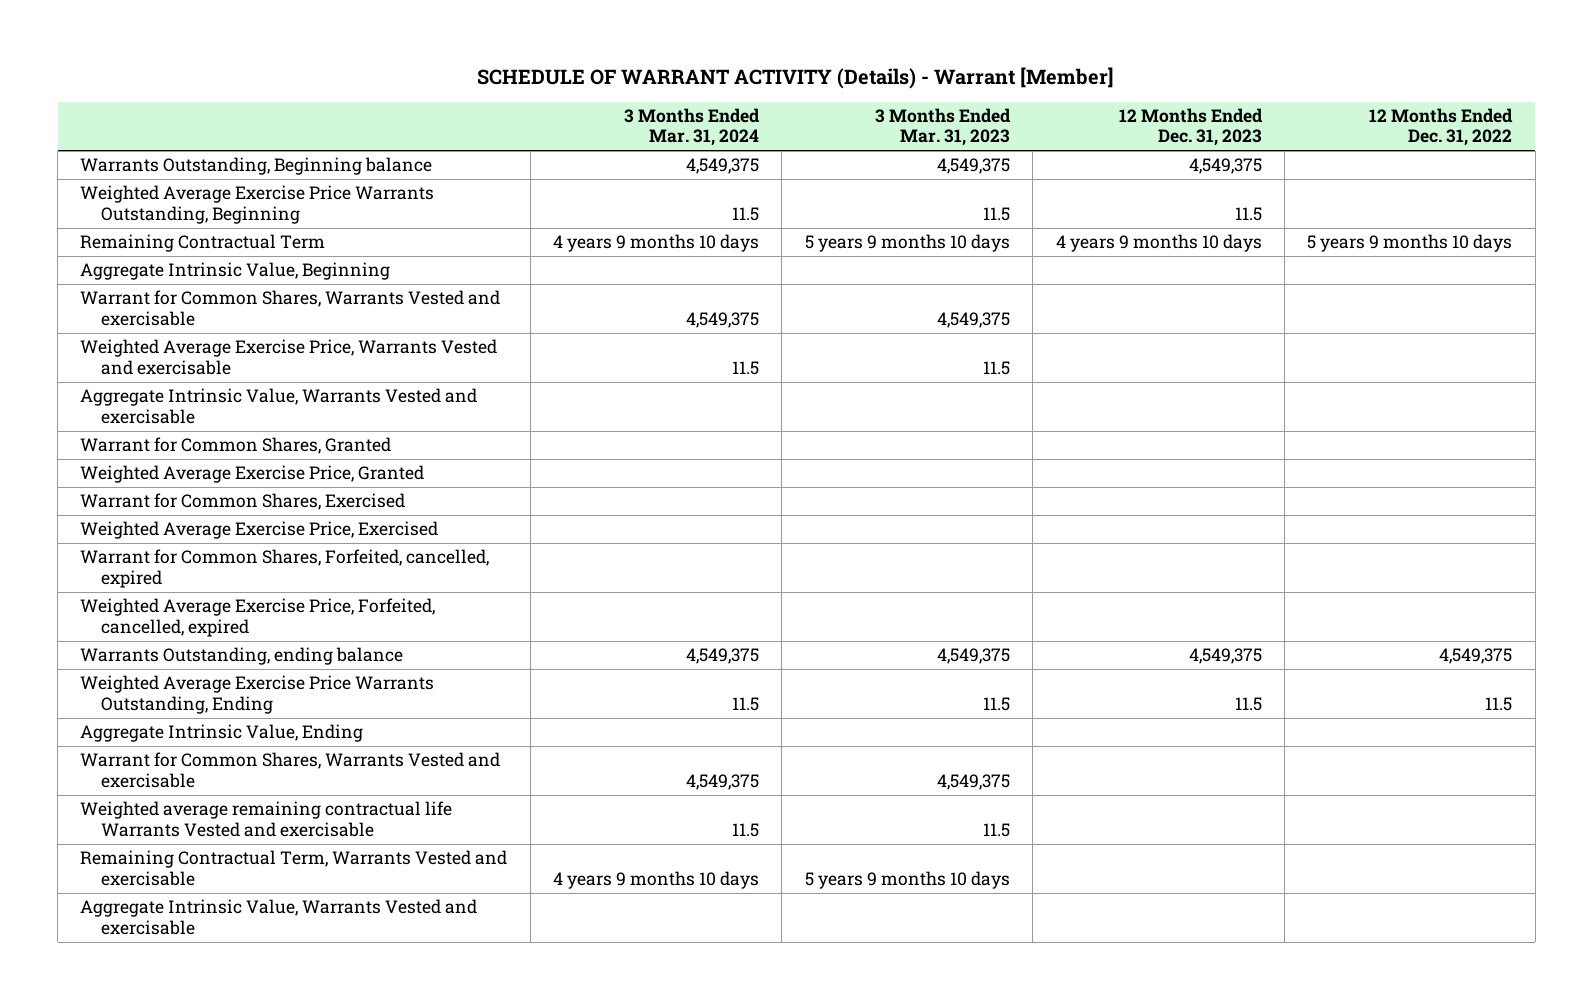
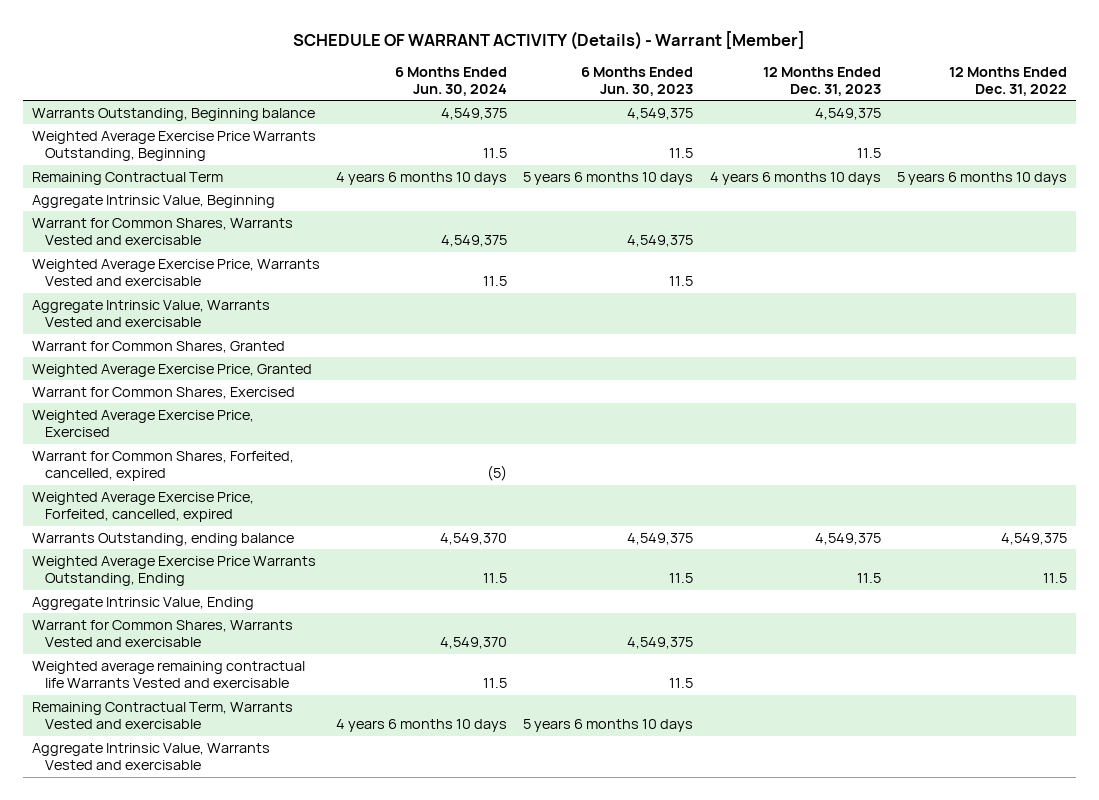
[624,108,761,147] 3 Months Ended Mar. 31, 2024 -> none
[874,108,1011,147] 3 Months Ended Mar. 31, 2023 -> none
none -> [395,66,508,96] 6 Months Ended Jun. 30, 2024
none -> [581,66,694,96] 6 Months Ended Jun. 30, 2023
[1055,234,1262,253] 4 years 9 months 10 days -> [709,171,881,185] 4 years 6 months 10 days
[1307,234,1513,253] 5 years 9 months 10 days -> [897,171,1068,185] 5 years 6 months 10 days

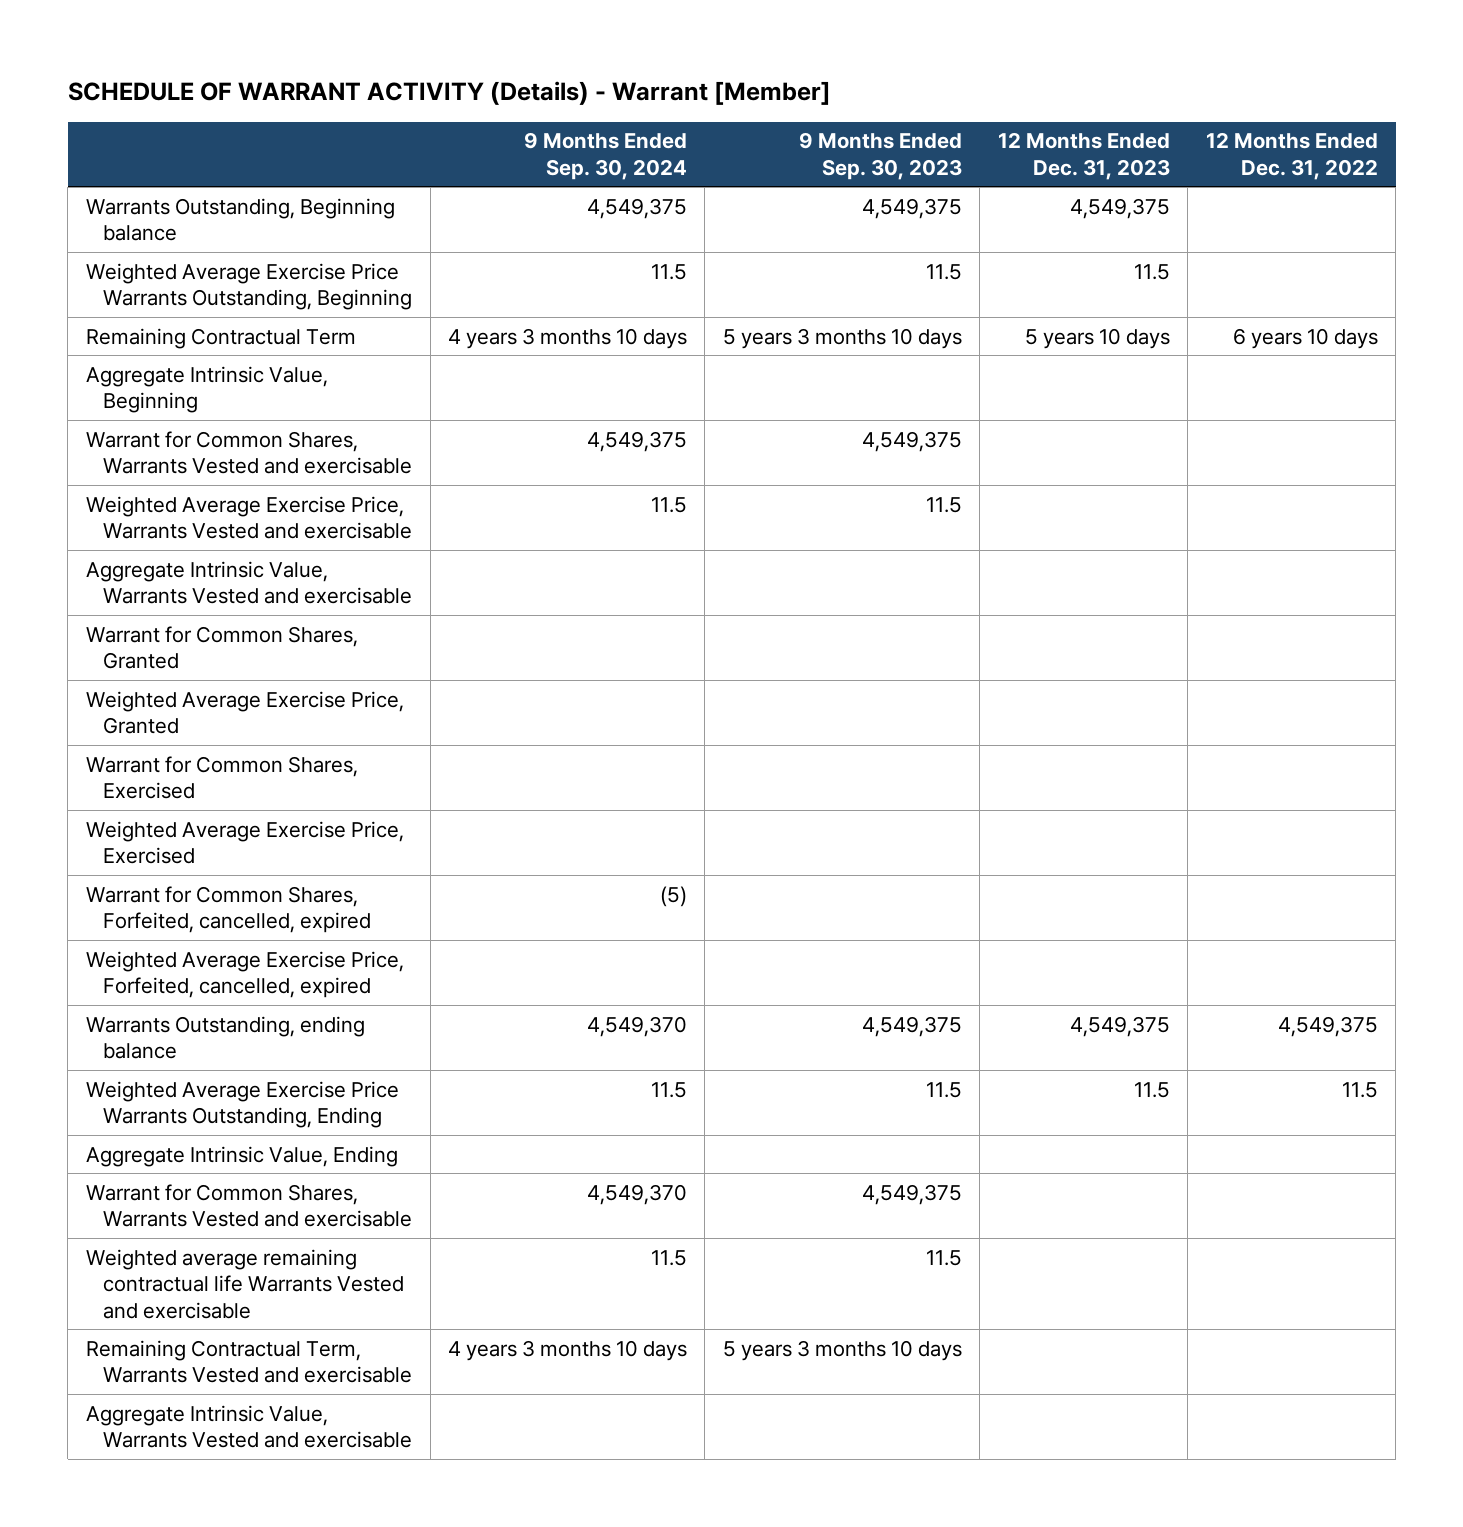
[395,66,508,96] 6 Months Ended Jun. 30, 2024 -> none
[581,66,694,96] 6 Months Ended Jun. 30, 2023 -> none
none -> [524,132,688,180] 9 Months Ended Sep. 30, 2024
none -> [798,132,962,180] 9 Months Ended Sep. 30, 2023
[709,171,881,185] 4 years 6 months 10 days -> [1024,327,1170,349] 5 years 10 days
[897,171,1068,185] 5 years 6 months 10 days -> [1232,327,1378,349] 6 years 10 days

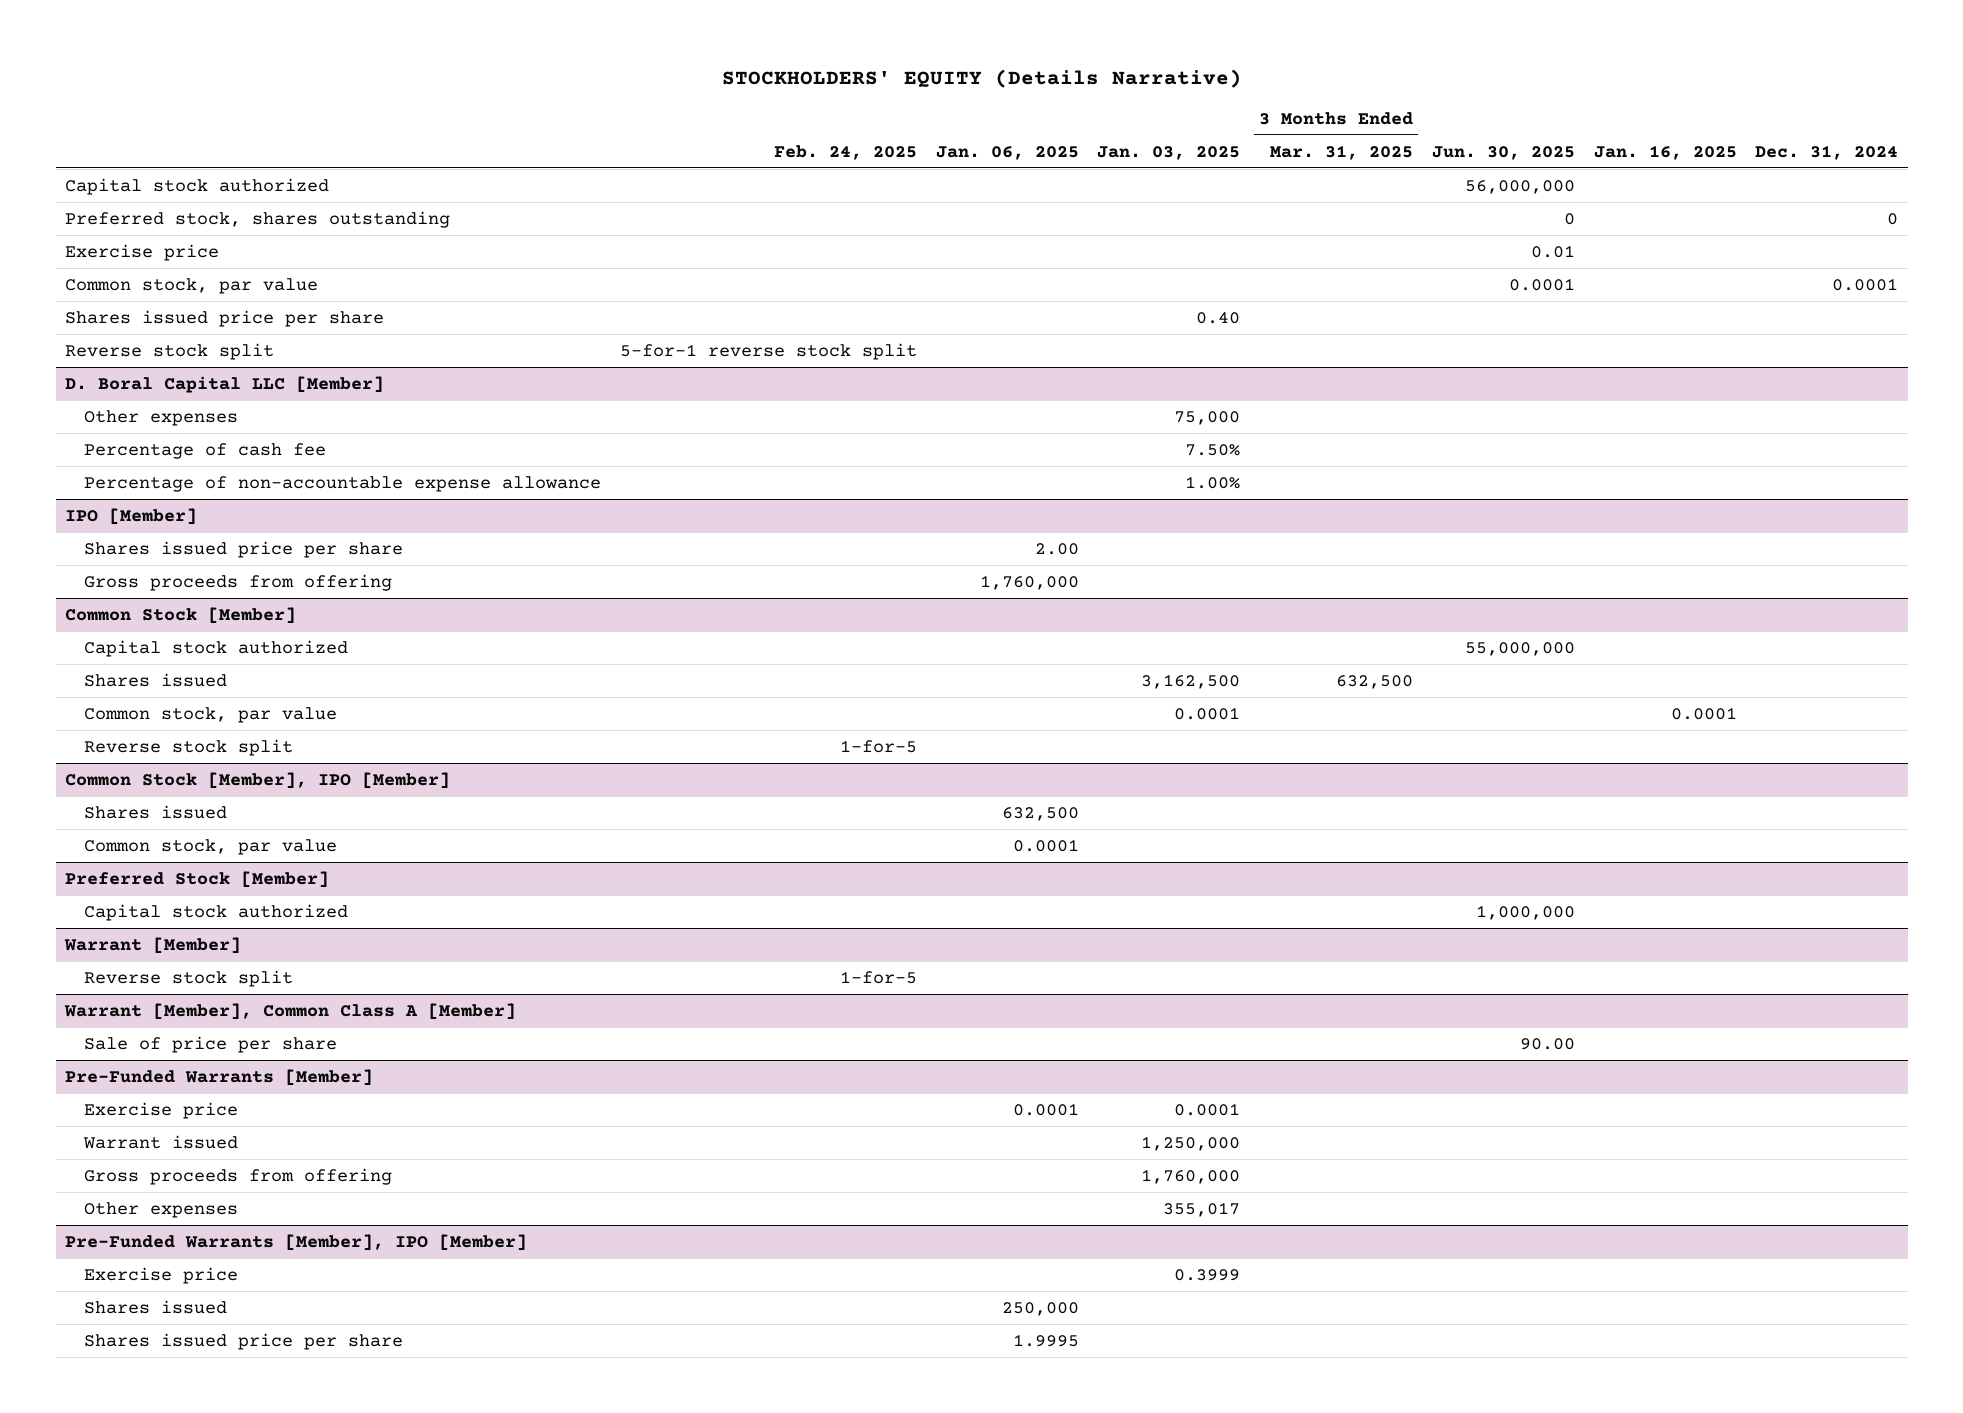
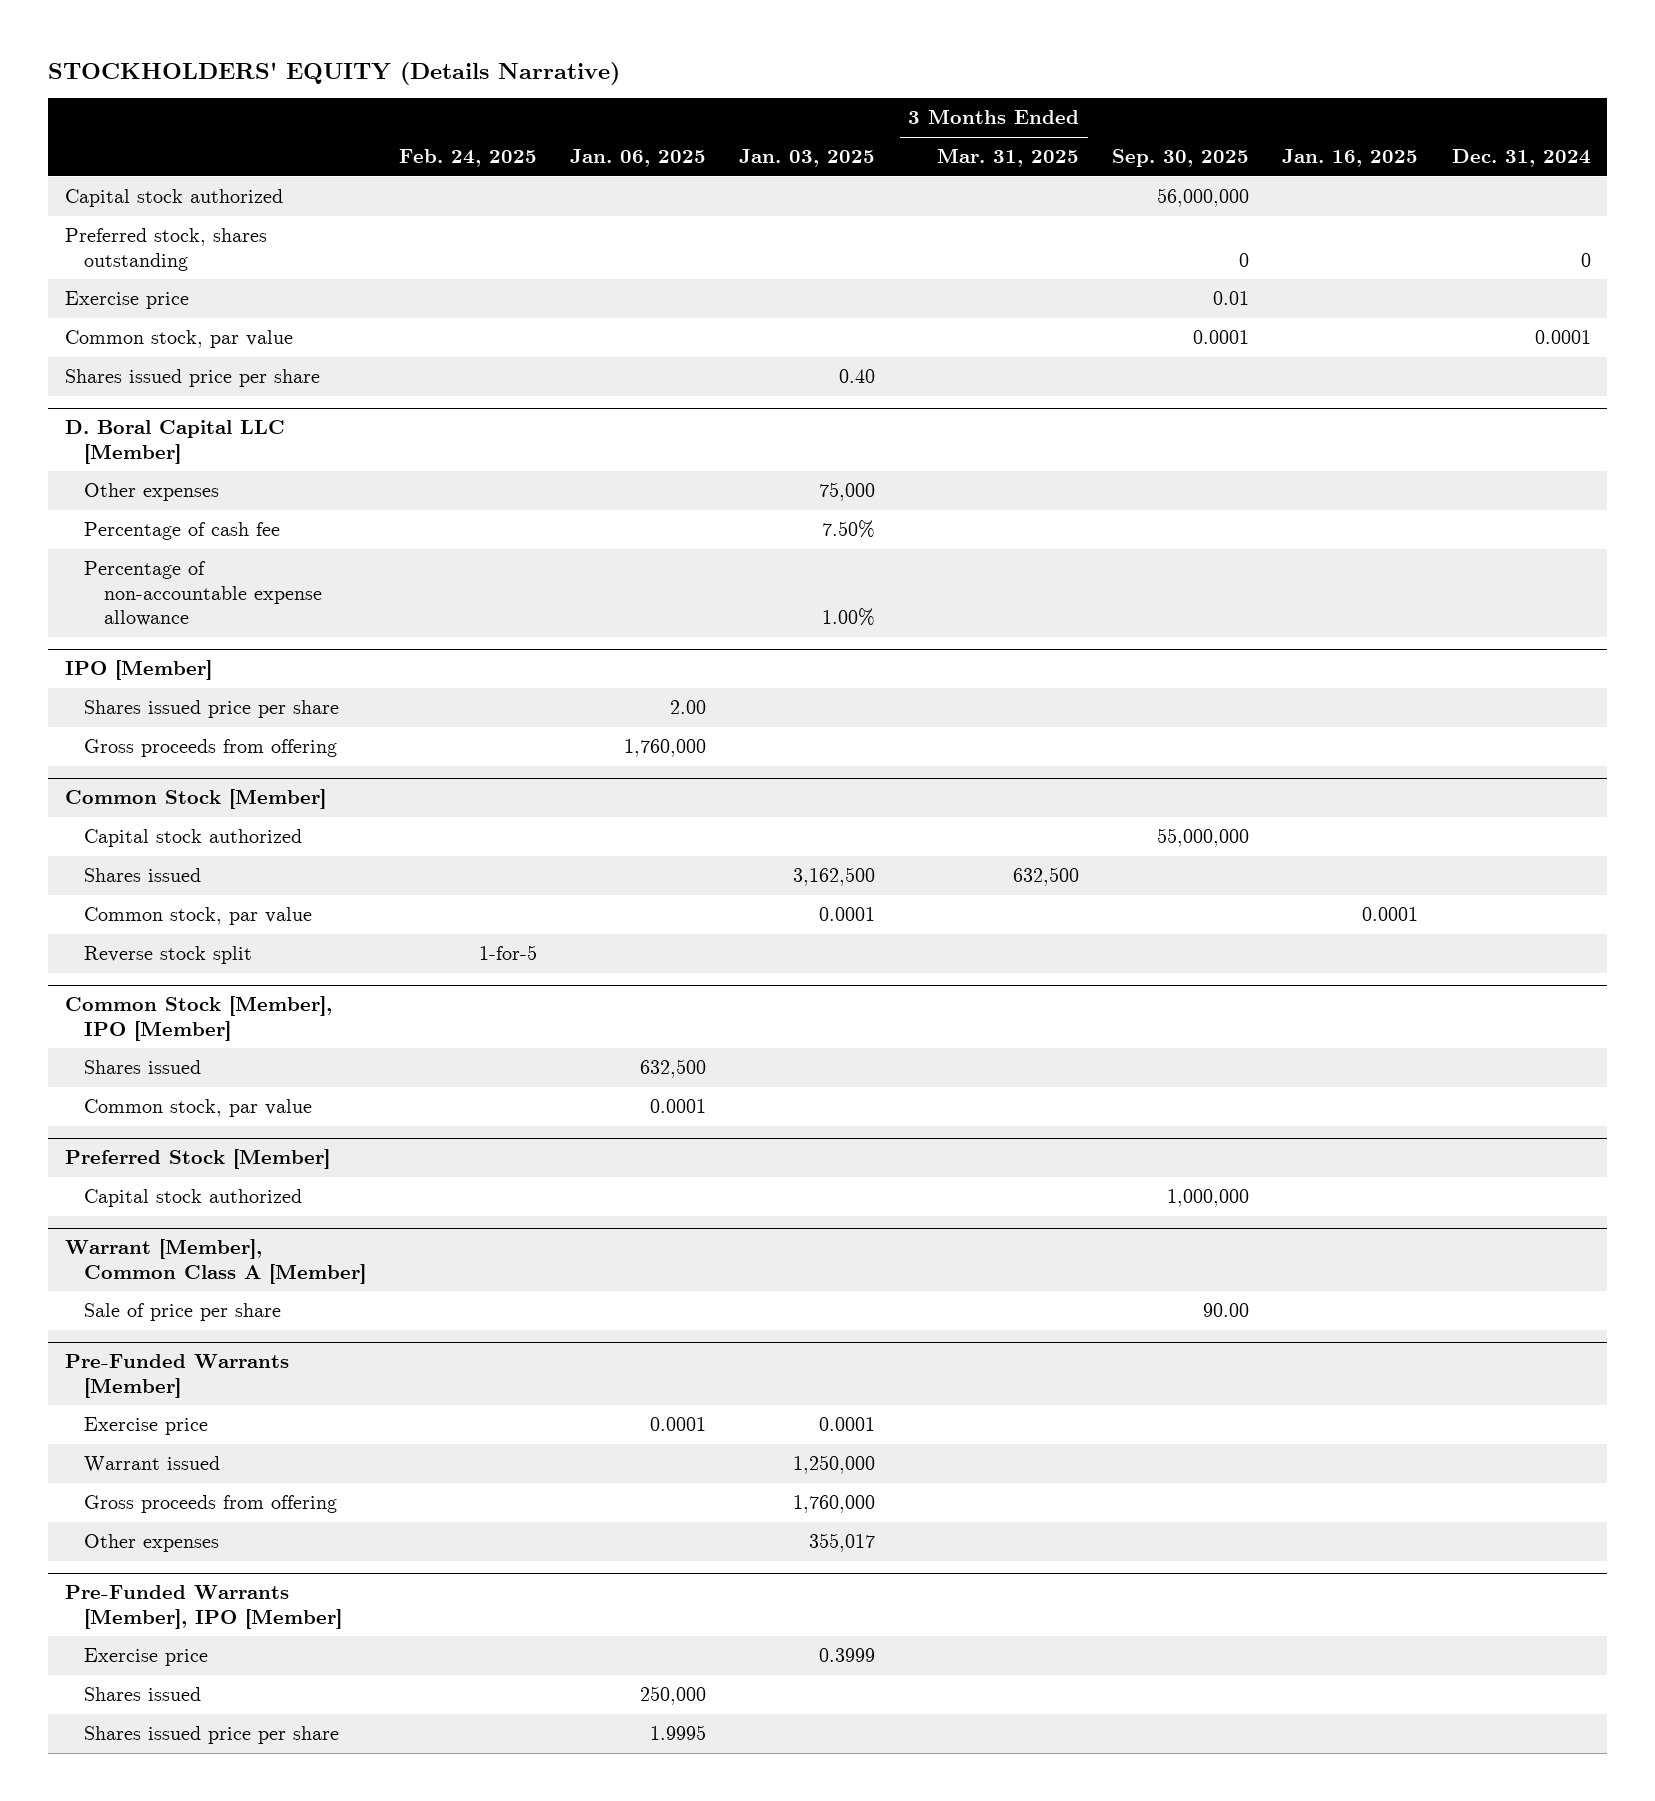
[1431,145,1575,160] Jun. 30, 2025 -> none
none -> [1112,149,1250,168] Sep. 30, 2025
[64,342,274,360] Reverse stock split -> none
[63,936,241,954] Warrant [Member] -> none
[84,969,294,987] Reverse stock split -> none

